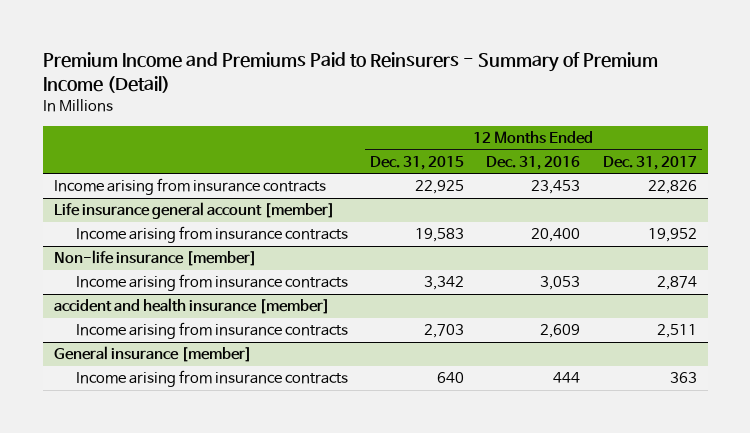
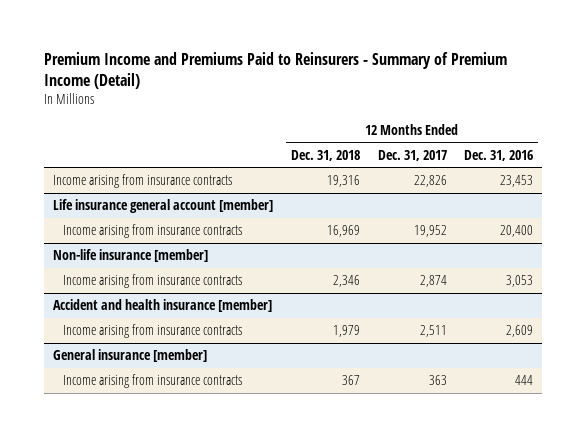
[370,155,465,170] Dec. 31, 2015 -> none
none -> [290,149,360,161] Dec. 31, 2018
[53,298,330,315] accident and health insurance [member] -> [52,299,272,313] Accident and health insurance [member]

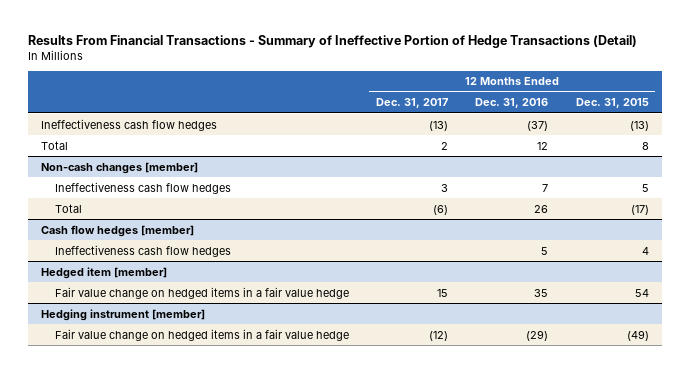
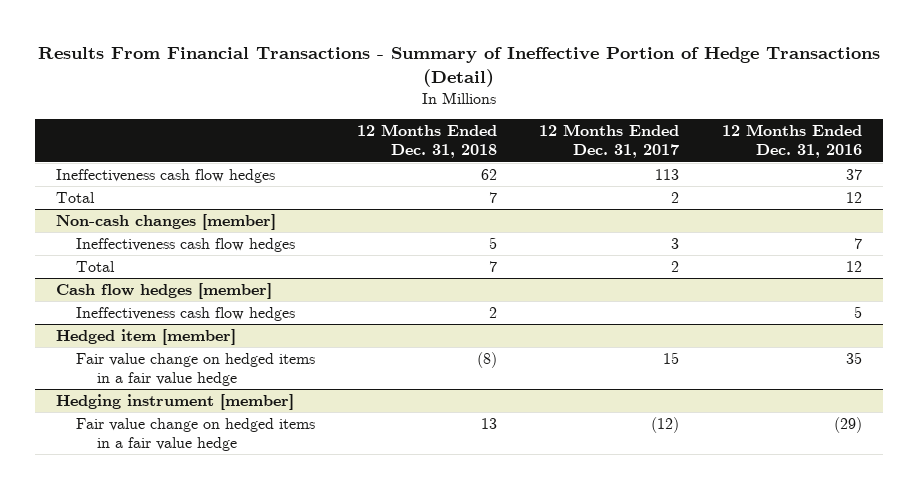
[575,98,649,109] Dec. 31, 2015 -> none
none -> [357,124,498,159] 12 Months Ended Dec. 31, 2018
[429,120,449,131] (13) -> [655,168,680,180] 113
[527,120,549,131] (37) -> [845,168,862,180] 37
[433,204,449,215] (6) -> [671,260,680,272] 2
[534,204,549,213] 26 -> [845,260,862,272] 12

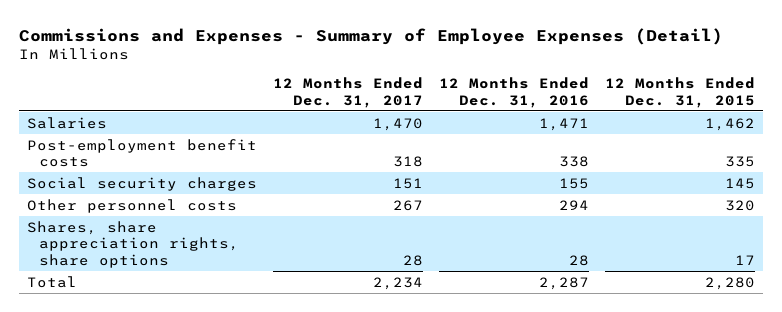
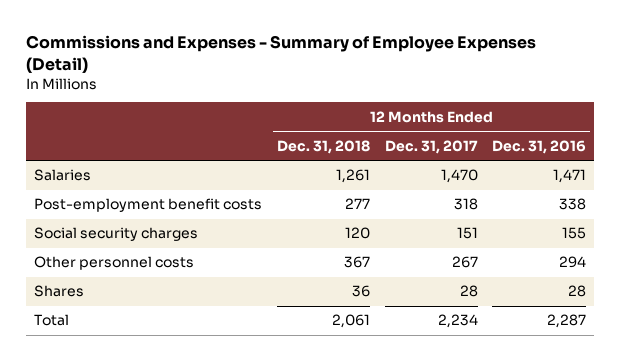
[605,77,756,108] 12 Months Ended Dec. 31, 2015 -> none
none -> [276,139,370,154] Dec. 31, 2018
[27,220,240,269] Shares, share appreciation rights, share options -> [33,285,84,298] Shares

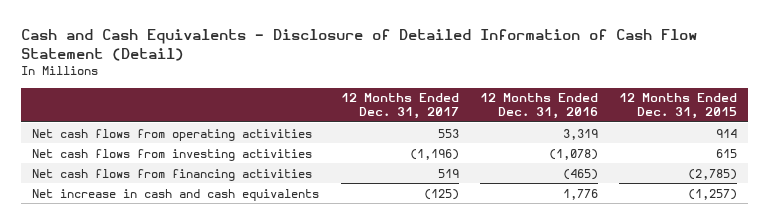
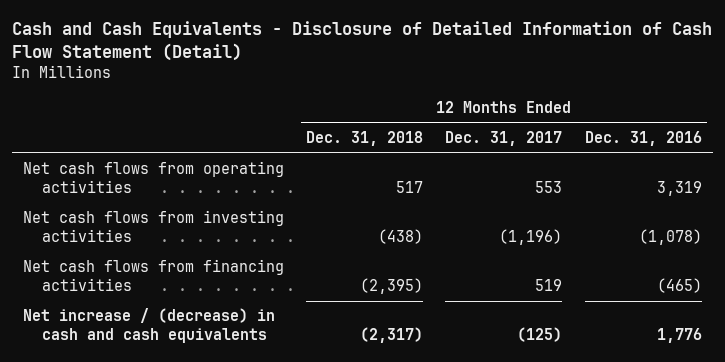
[619,93,738,120] 12 Months Ended Dec. 31, 2015 -> none
none -> [306,131,424,147] Dec. 31, 2018
[32,188,320,201] Net increase in cash and cash equivalents -> [23,308,276,344] Net increase / (decrease) in cash and cash equivalents

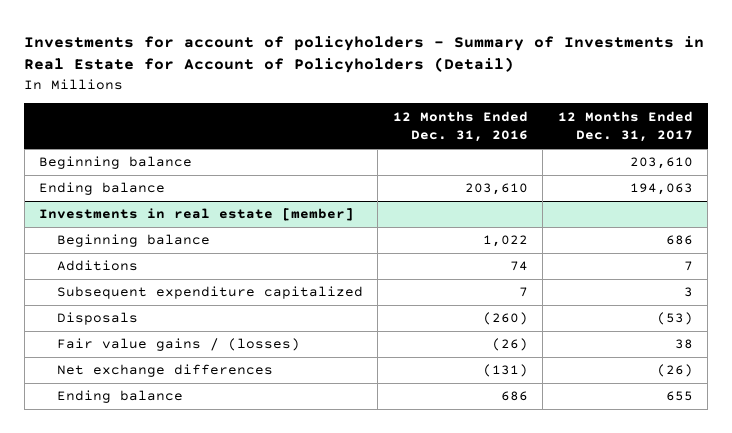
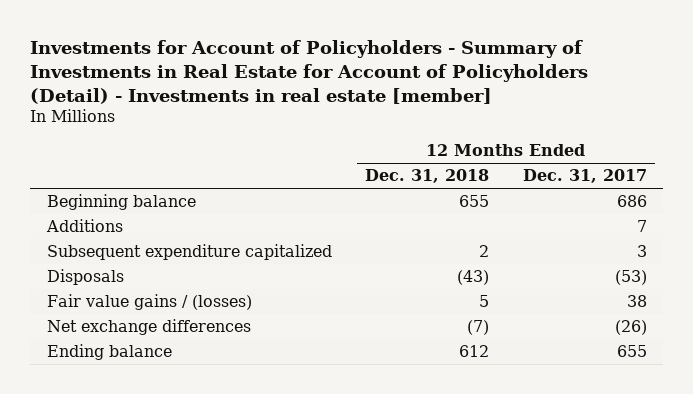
[24,35,705,74] Investments for account of policyholders - Summary of Investments in Real Estate for Account of Policyholders (Detail) -> [30,40,589,104] Investments for Account of Policyholders - Summary of Investments in Real Estate for Account of Policyholders (Detail) - Investments in real estate [member]
[392,110,528,143] 12 Months Ended Dec. 31, 2016 -> none
none -> [365,169,490,184] Dec. 31, 2018
[39,156,193,170] Beginning balance -> none
[39,182,166,196] Ending balance -> none
[39,208,355,222] Investments in real estate [member] -> none

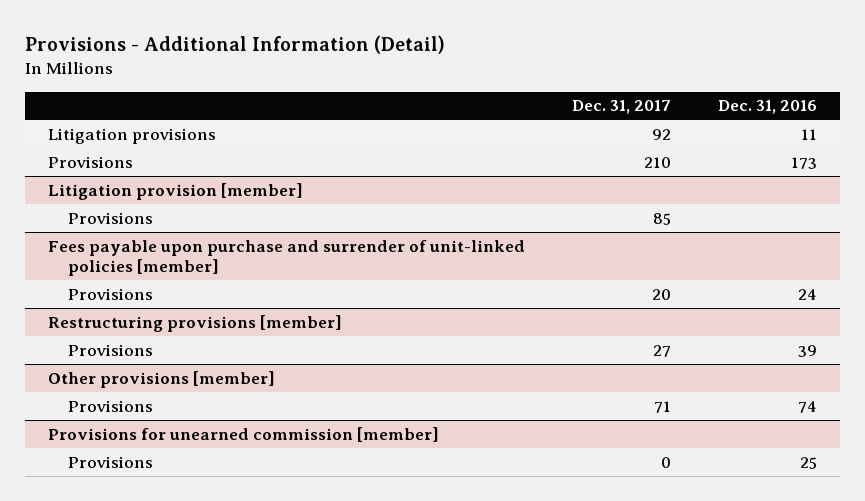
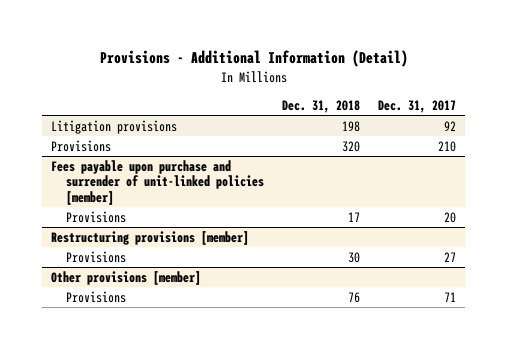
[717,100,817,115] Dec. 31, 2016 -> none
none -> [281,99,360,113] Dec. 31, 2018
[48,182,304,200] Litigation provision [member] -> none
[68,211,154,224] Provisions -> none
[48,426,440,442] Provisions for unearned commission [member] -> none
[68,455,154,468] Provisions -> none

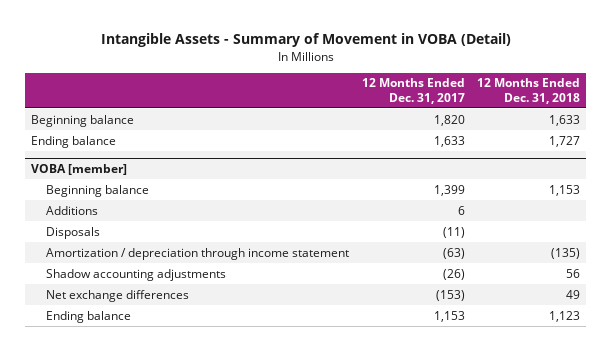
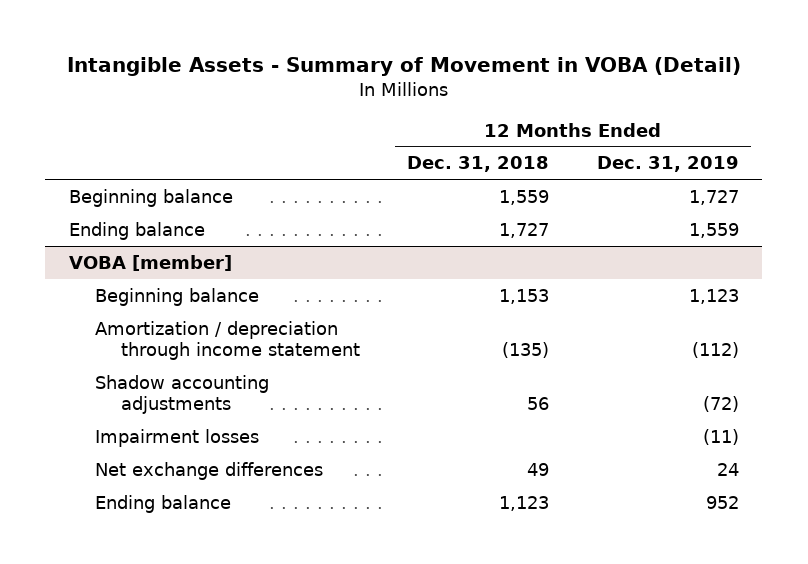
[361,78,465,104] 12 Months Ended Dec. 31, 2017 -> none
none -> [596,156,739,173] Dec. 31, 2019
[549,114,581,126] 1,633 -> [499,189,550,205] 1,559
[46,205,99,215] Additions -> none
[46,226,101,239] Disposals -> none
none -> [94,428,259,447] Impairment losses

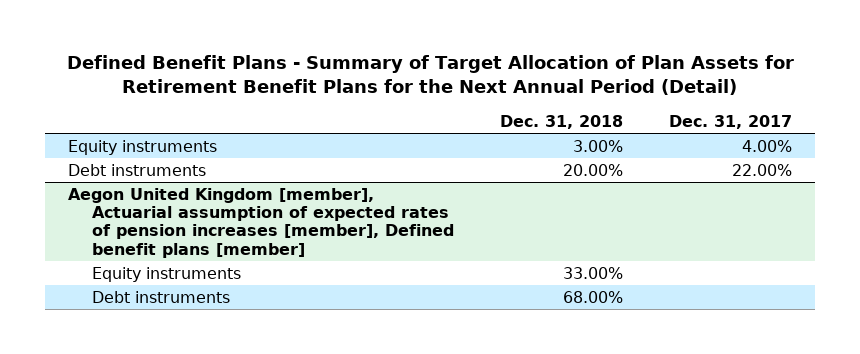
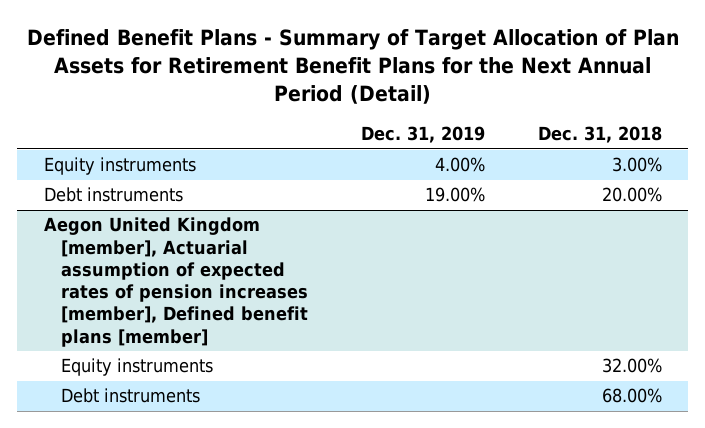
[668,114,792,129] Dec. 31, 2017 -> none
none -> [360,126,485,144] Dec. 31, 2019
[562,266,623,279] 33.00% -> [601,358,662,374] 32.00%

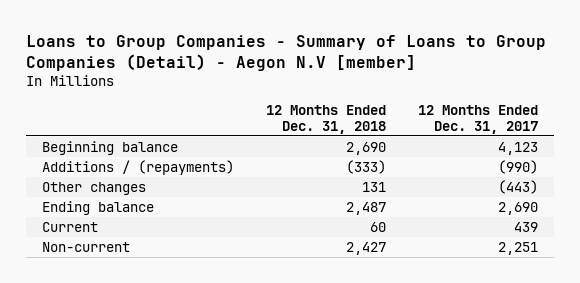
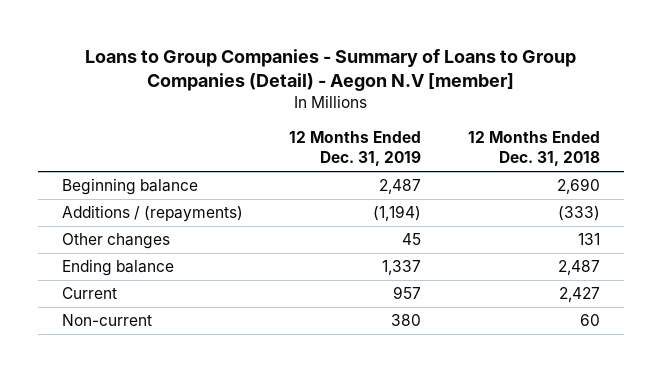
[418,104,539,134] 12 Months Ended Dec. 31, 2017 -> none
none -> [289,130,422,167] 12 Months Ended Dec. 31, 2019
[370,221,387,232] 60 -> [559,287,601,303] 2,427
[346,241,387,255] 2,427 -> [580,314,601,327] 60

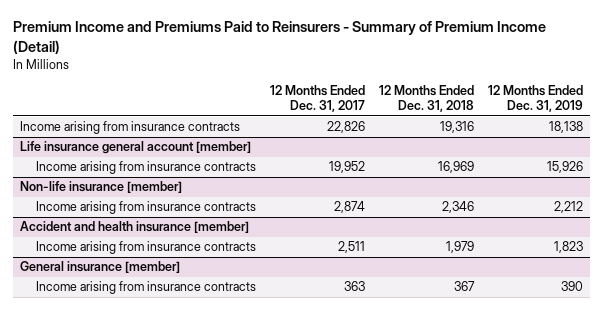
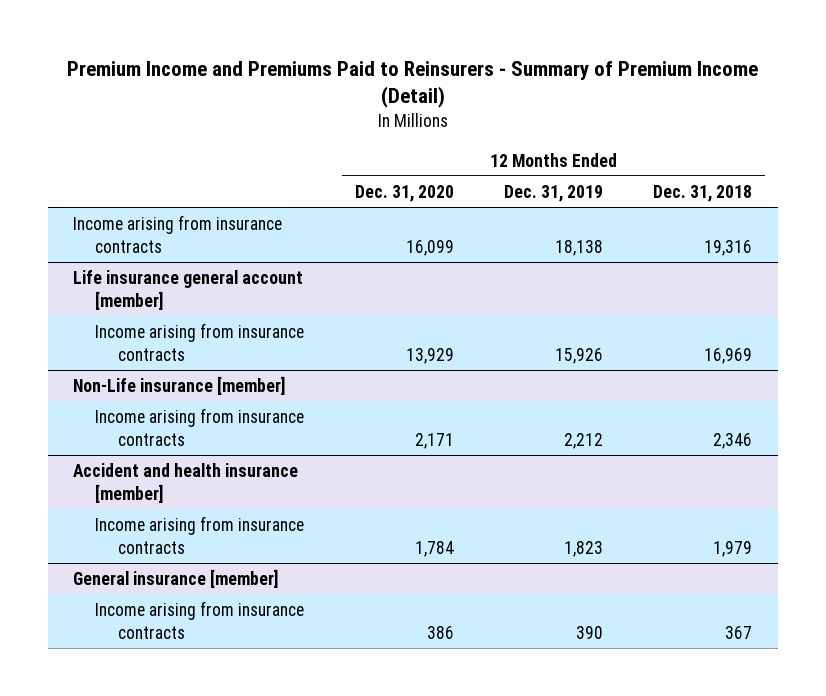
[270,85,366,113] 12 Months Ended Dec. 31, 2017 -> none
none -> [354,184,454,202] Dec. 31, 2020
[19,181,182,194] Non-life insurance [member] -> [73,375,286,395] Non-Life insurance [member]

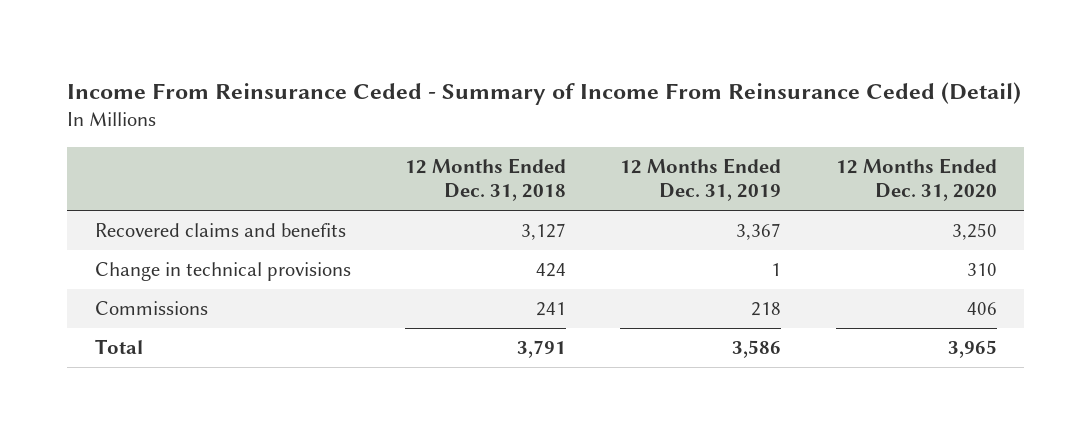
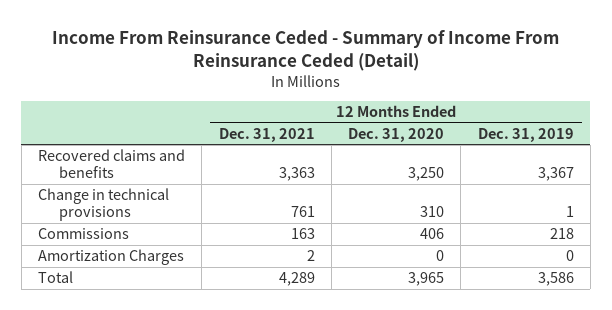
[404,157,566,202] 12 Months Ended Dec. 31, 2018 -> none
none -> [218,127,315,142] Dec. 31, 2021
none -> [38,249,185,266] Amortization Charges

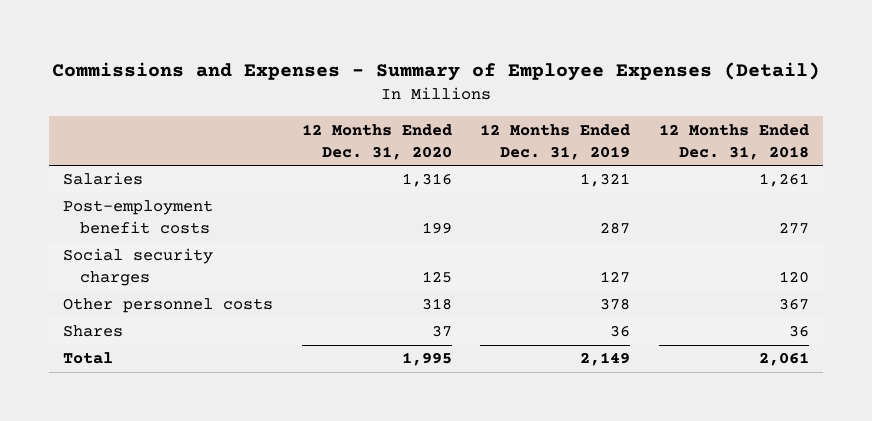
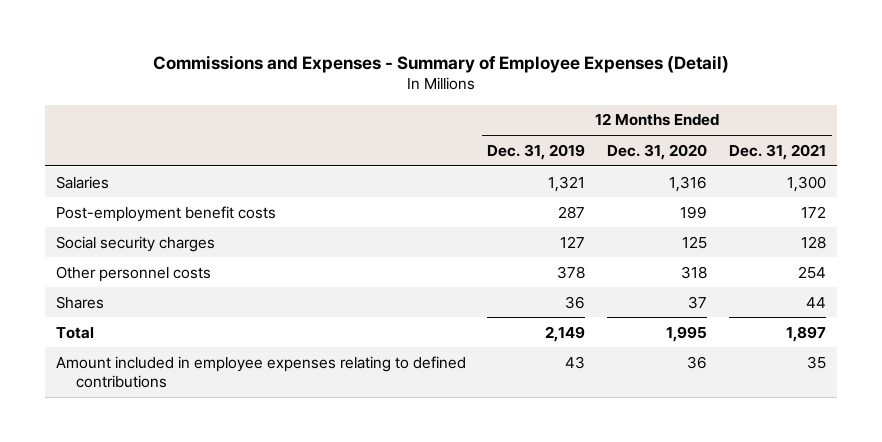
[658,123,809,160] 12 Months Ended Dec. 31, 2018 -> none
none -> [729,143,827,160] Dec. 31, 2021
none -> [55,355,466,388] Amount included in employee expenses relating to defined contributions

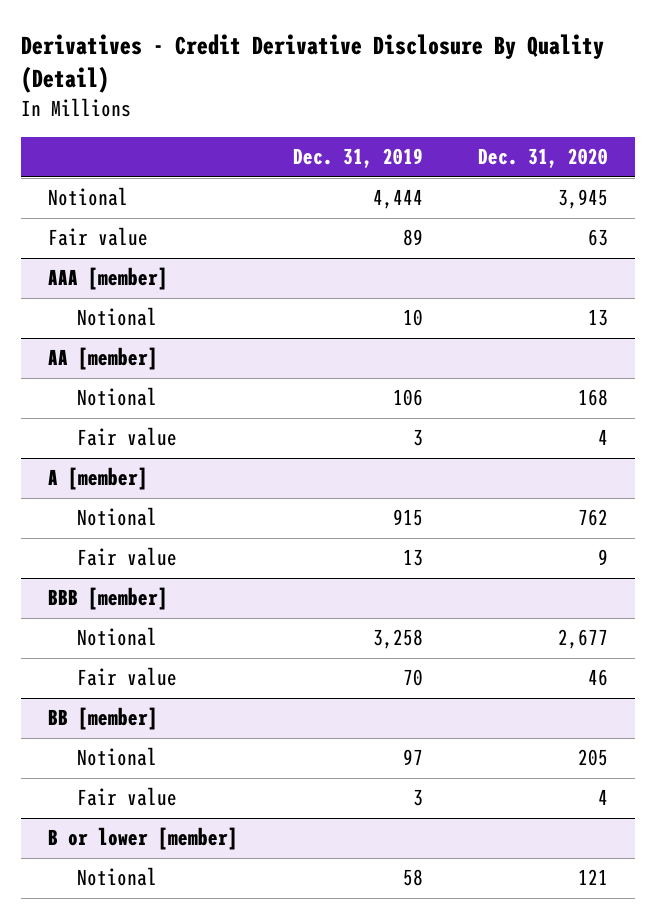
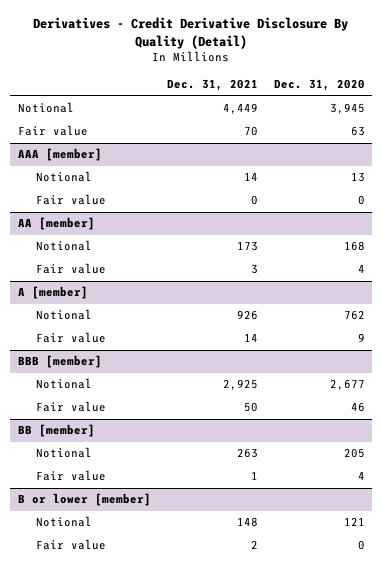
[293,148,424,169] Dec. 31, 2019 -> none
none -> [166,79,258,92] Dec. 31, 2021
none -> [35,194,106,206] Fair value
none -> [35,539,106,551] Fair value

